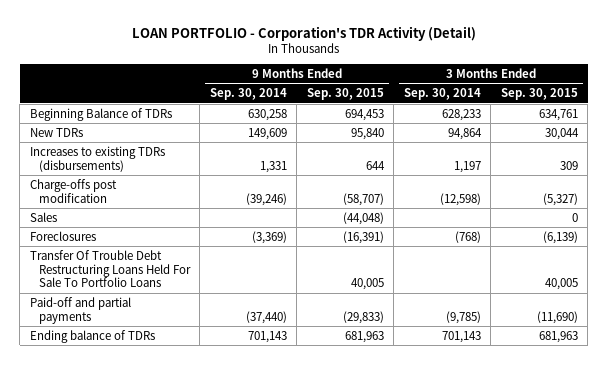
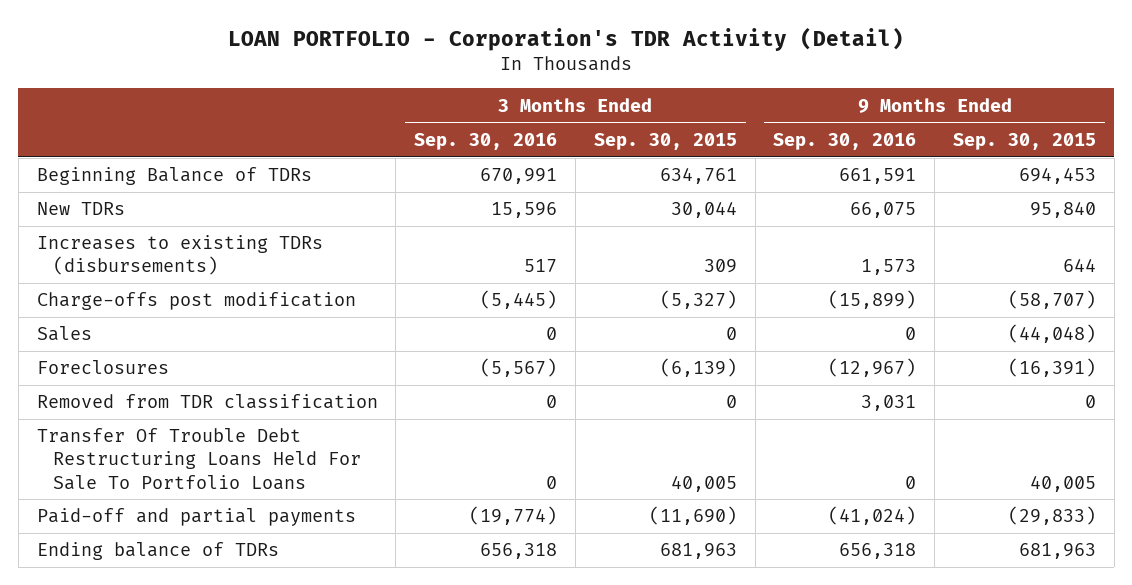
[209,88,287,101] Sep. 30, 2014 -> none
[403,88,481,101] Sep. 30, 2014 -> none
none -> [414,132,558,150] Sep. 30, 2016
none -> [773,132,917,150] Sep. 30, 2016
none -> [36,394,378,410] Removed from TDR classification

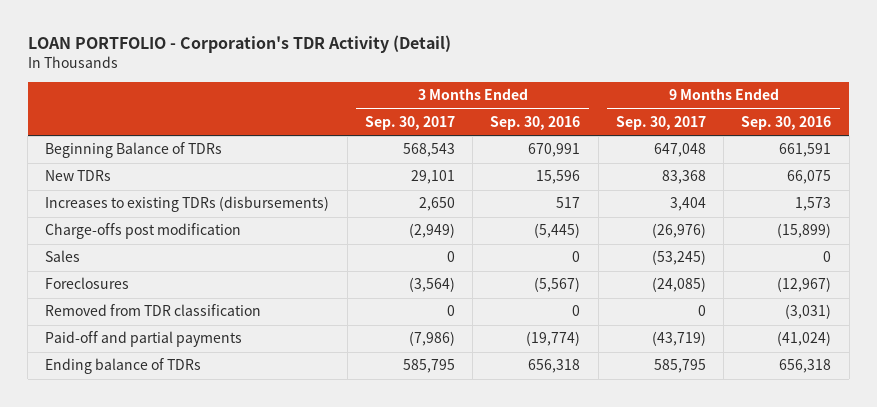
[593,132,737,150] Sep. 30, 2015 -> none
[952,132,1096,150] Sep. 30, 2015 -> none
none -> [364,115,455,130] Sep. 30, 2017
none -> [615,115,706,130] Sep. 30, 2017
[36,428,362,490] Transfer Of Trouble Debt Restructuring Loans Held For Sale To Portfolio Loans -> none
[861,395,917,412] 3,031 -> [785,304,832,320] (3,031)

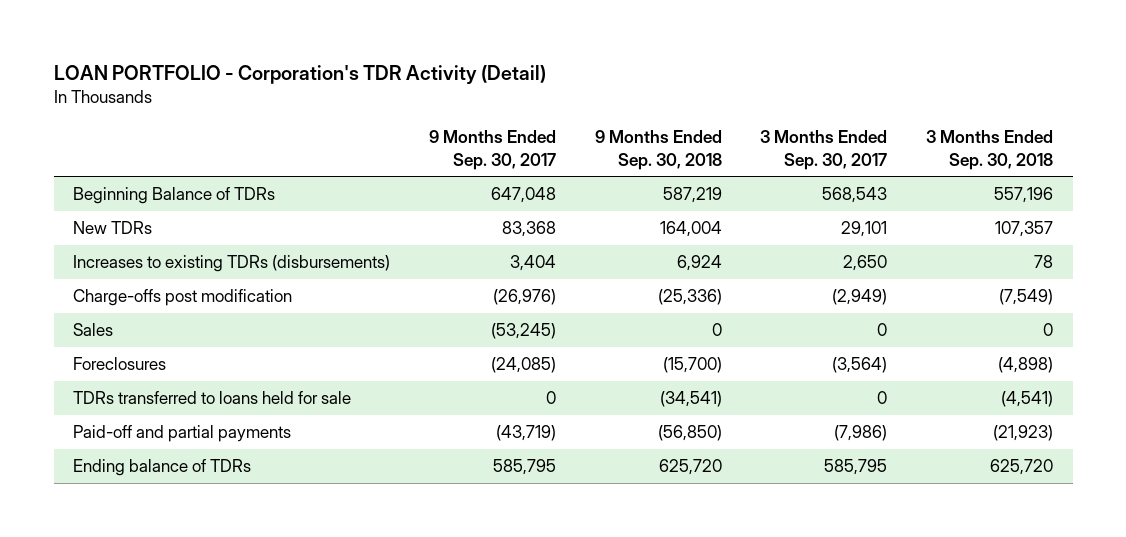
[490,115,581,130] Sep. 30, 2016 -> none
[741,115,832,130] Sep. 30, 2016 -> none
none -> [594,130,722,170] 9 Months Ended Sep. 30, 2018
none -> [926,130,1054,170] 3 Months Ended Sep. 30, 2018
[45,304,262,317] Removed from TDR classification -> none
none -> [72,391,351,405] TDRs transferred to loans held for sale

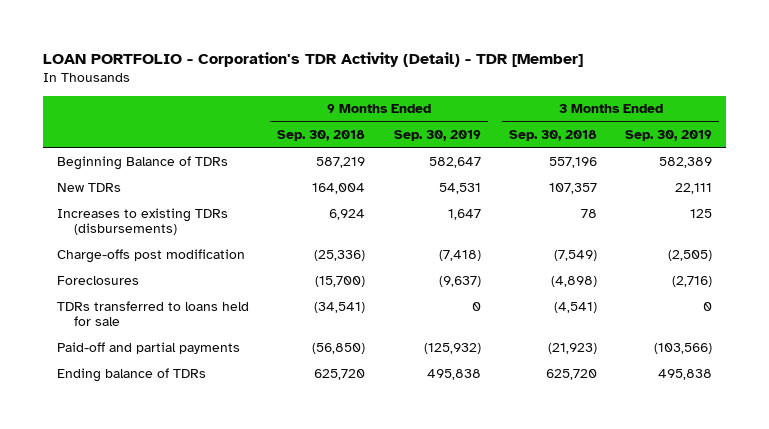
[53,65,546,85] LOAN PORTFOLIO - Corporation's TDR Activity (Detail) -> [42,51,583,67] LOAN PORTFOLIO - Corporation's TDR Activity (Detail) - TDR [Member]
[428,130,556,170] 9 Months Ended Sep. 30, 2017 -> none
[760,130,888,170] 3 Months Ended Sep. 30, 2017 -> none
none -> [393,129,481,141] Sep. 30, 2019
none -> [625,129,713,141] Sep. 30, 2019
[72,323,113,337] Sales -> none

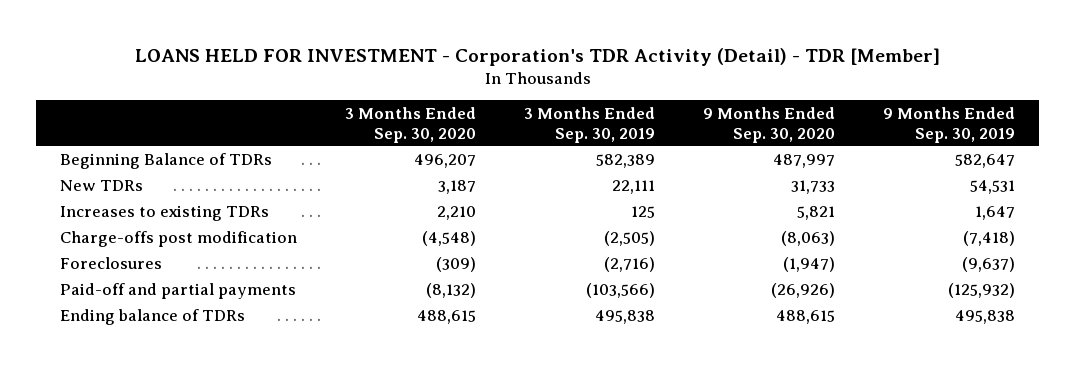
[42,51,583,67] LOAN PORTFOLIO - Corporation's TDR Activity (Detail) - TDR [Member] -> [134,47,940,66] LOANS HELD FOR INVESTMENT - Corporation's TDR Activity (Detail) - TDR [Member]
[277,129,366,141] Sep. 30, 2018 -> none
[509,129,598,141] Sep. 30, 2018 -> none
none -> [345,106,477,143] 3 Months Ended Sep. 30, 2020
none -> [702,106,835,143] 9 Months Ended Sep. 30, 2020
[57,207,229,236] Increases to existing TDRs (disbursements) -> [60,205,270,222] Increases to existing TDRs
[57,300,250,327] TDRs transferred to loans held for sale -> none

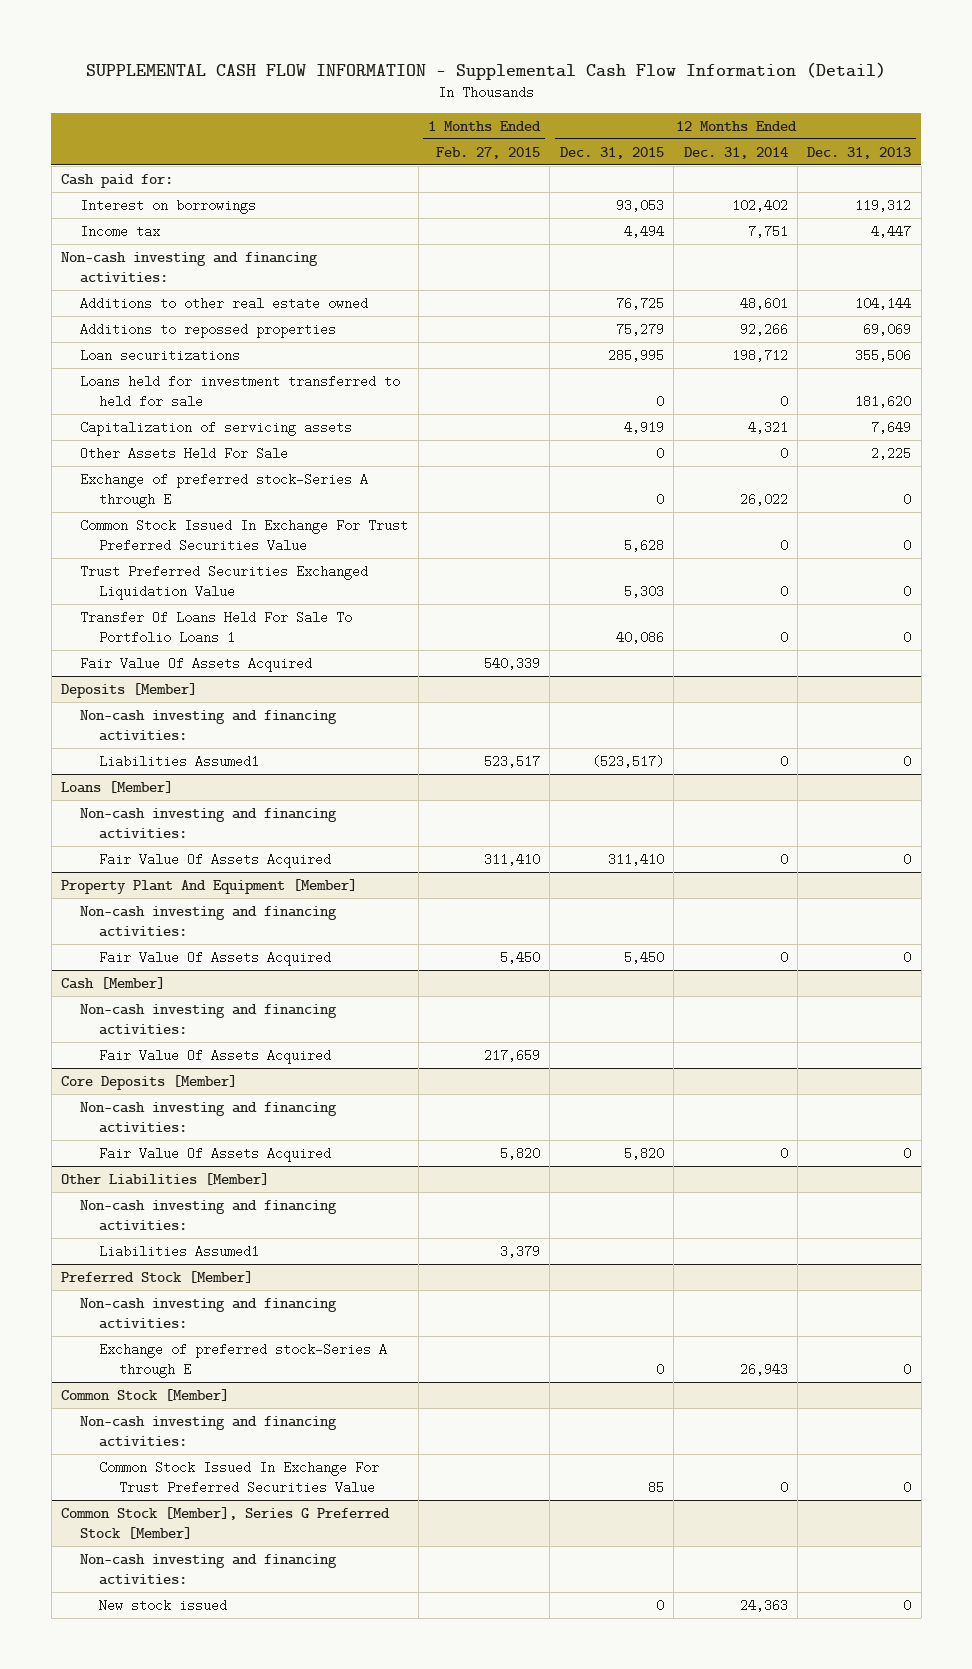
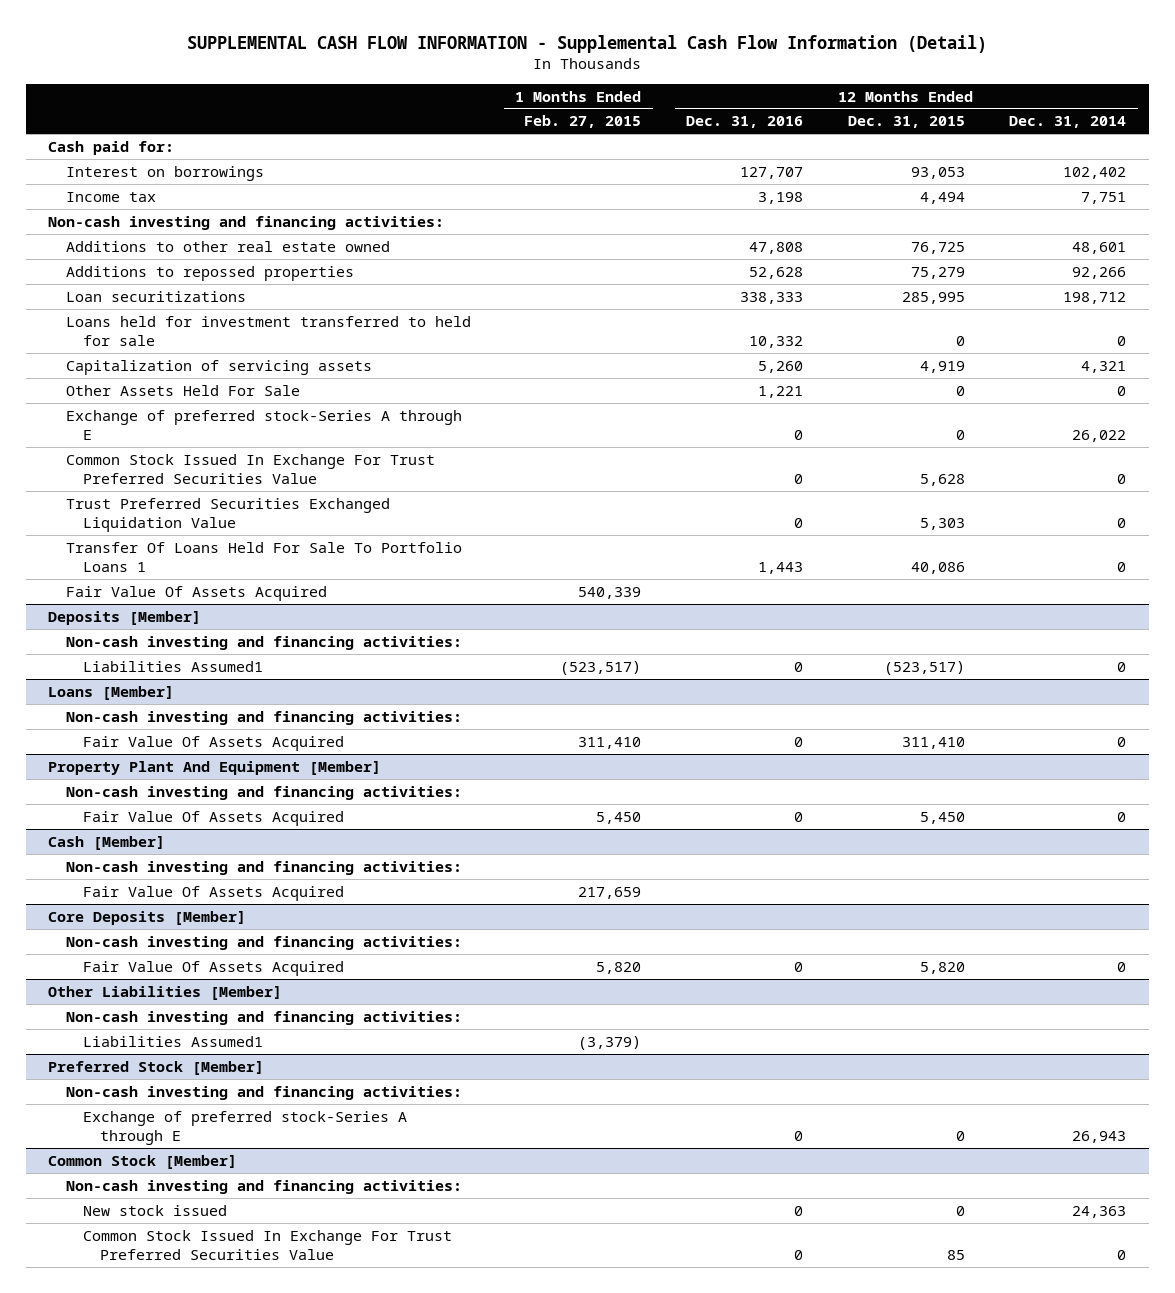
[807,146,912,159] Dec. 31, 2013 -> none
none -> [686,116,804,129] Dec. 31, 2016
[483,754,540,768] 523,517 -> [560,660,642,675] (523,517)
[499,1244,540,1258] 3,379 -> [578,1035,642,1050] (3,379)
[60,1506,390,1539] Common Stock [Member], Series G Preferred Stock [Member] -> none
[80,1553,338,1585] Non-cash investing and financing activities: -> none
[99,1460,380,1494] Common Stock Issued In Exchange For Trust Preferred Securities Value -> [83,1229,453,1260] Common Stock Issued In Exchange For Trust Preferred Securities Value

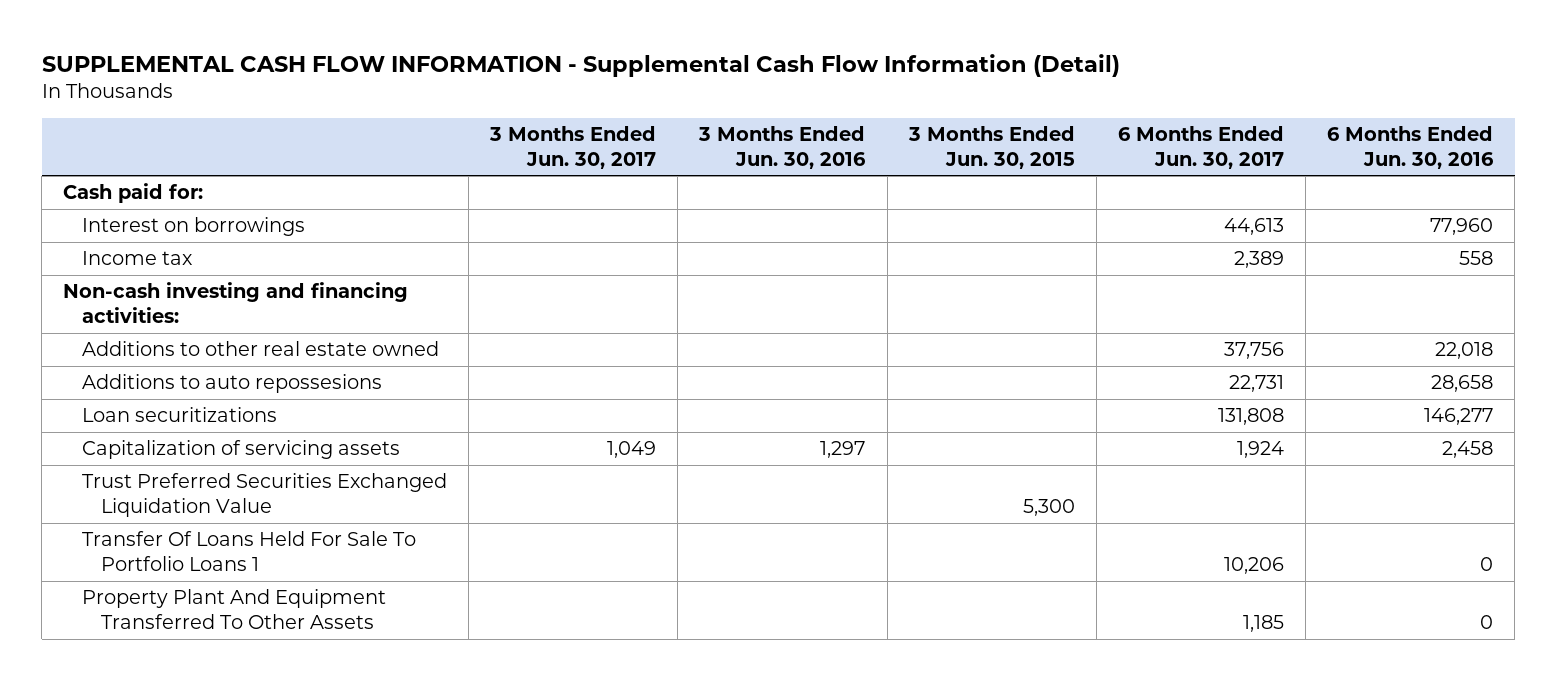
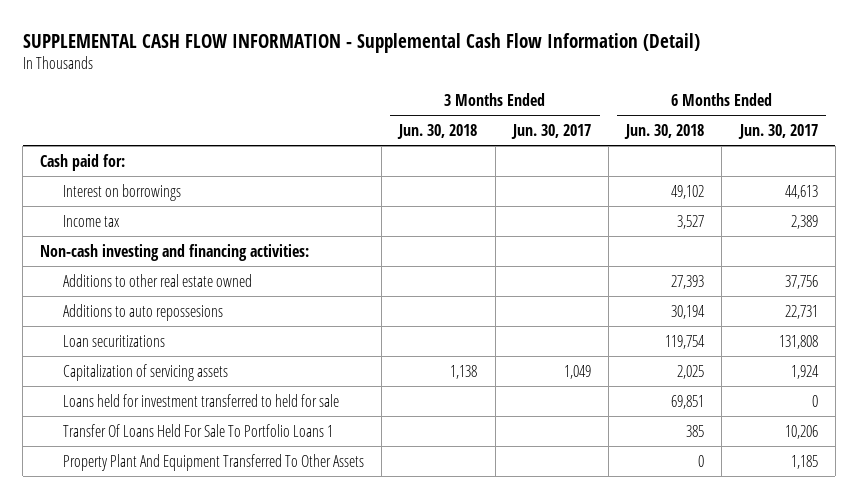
[698,125,867,169] 3 Months Ended Jun. 30, 2016 -> none
[907,125,1075,169] 3 Months Ended Jun. 30, 2015 -> none
[1326,125,1494,169] 6 Months Ended Jun. 30, 2016 -> none
none -> [397,124,478,140] Jun. 30, 2018
none -> [624,124,705,140] Jun. 30, 2018
[82,473,448,518] Trust Preferred Securities Exchanged Liquidation Value -> none
none -> [62,393,339,407] Loans held for investment transferred to held for sale

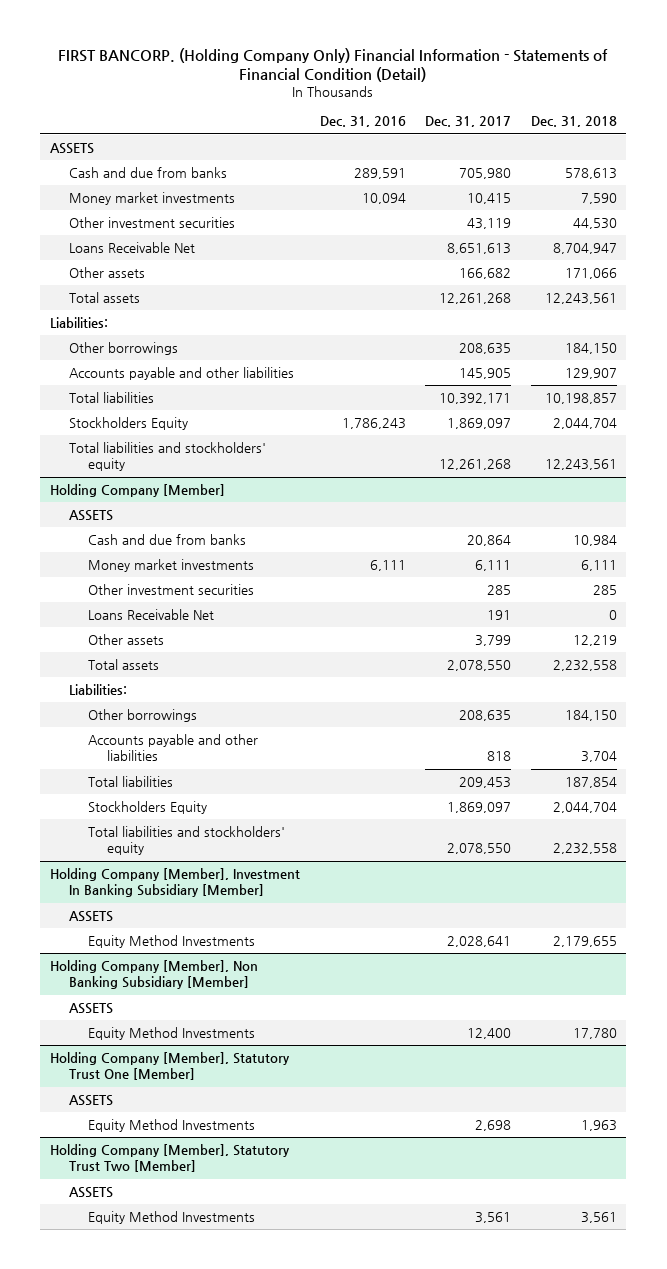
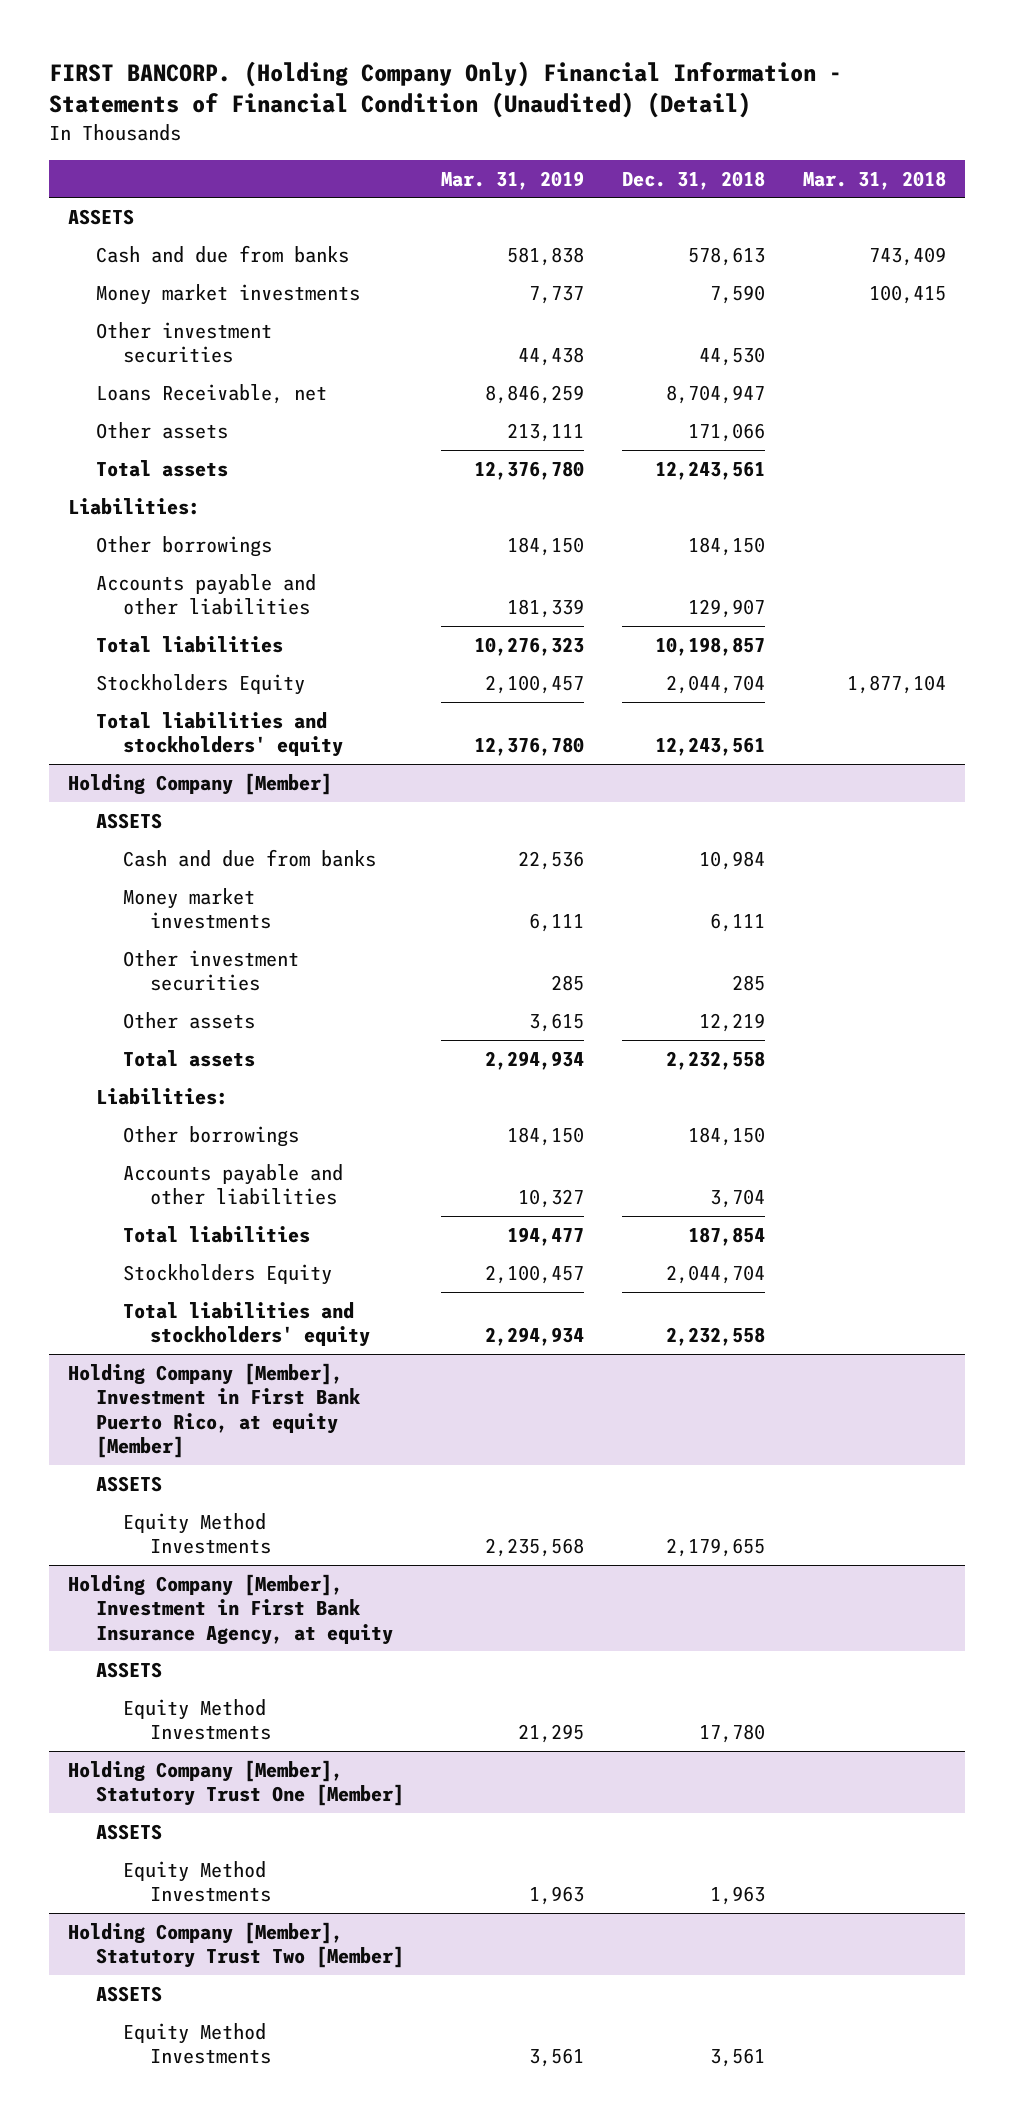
[58,47,609,82] FIRST BANCORP. (Holding Company Only) Financial Information - Statements of Financial Condition (Detail) -> [49,60,843,119] FIRST BANCORP. (Holding Company Only) Financial Information - Statements of Financial Condition (Unaudited) (Detail)
[319,116,406,128] Dec. 31, 2016 -> none
[425,116,512,128] Dec. 31, 2017 -> none
none -> [441,170,585,190] Mar. 31, 2019
none -> [802,170,946,190] Mar. 31, 2018
[69,242,196,254] Loans Receivable Net -> [95,383,327,404] Loans Receivable, net
[87,609,214,621] Loans Receivable Net -> none
[50,868,301,898] Holding Company [Member], Investment In Banking Subsidiary [Member] -> none
none -> [68,1362,361,1458] Holding Company [Member], Investment in First Bank Puerto Rico, at equity [Member]
[50,960,259,990] Holding Company [Member], Non Banking Subsidiary [Member] -> none
none -> [68,1573,393,1645] Holding Company [Member], Investment in First Bank Insurance Agency, at equity

